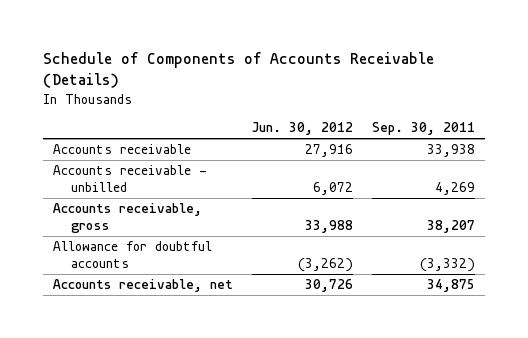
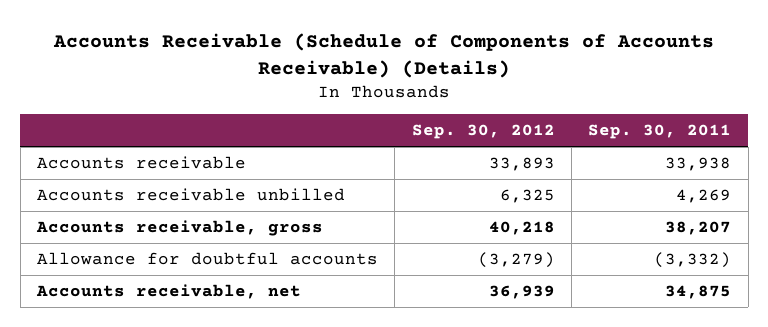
[43,52,435,89] Schedule of Components of Accounts Receivable (Details) -> [53,32,715,78] Accounts Receivable (Schedule of Components of Accounts Receivable) (Details)
[251,122,353,136] Jun. 30, 2012 -> none
none -> [411,124,555,140] Sep. 30, 2012
[53,165,208,192] Accounts receivable - unbilled -> [36,188,345,202] Accounts receivable unbilled

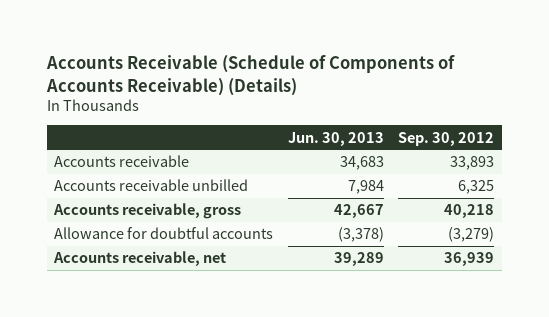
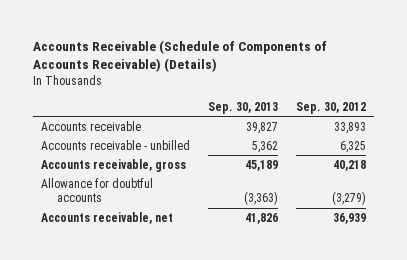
[287,131,384,146] Jun. 30, 2013 -> none
none -> [208,102,279,115] Sep. 30, 2013
[54,179,249,192] Accounts receivable unbilled -> [41,139,191,150] Accounts receivable - unbilled

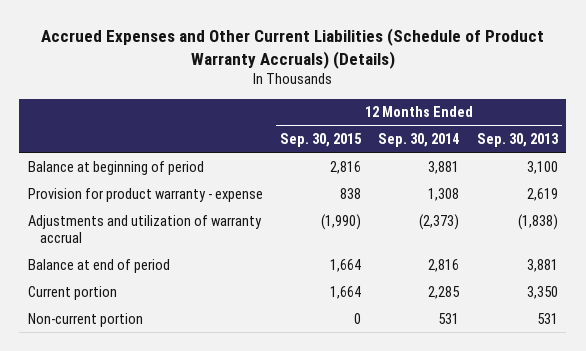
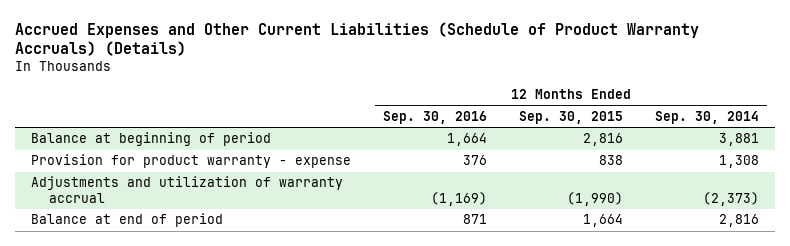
[476,133,559,148] Sep. 30, 2013 -> none
none -> [382,110,487,124] Sep. 30, 2016
[27,285,117,300] Current portion -> none
[27,312,143,327] Non-current portion -> none

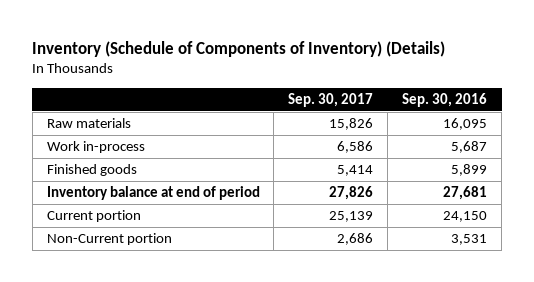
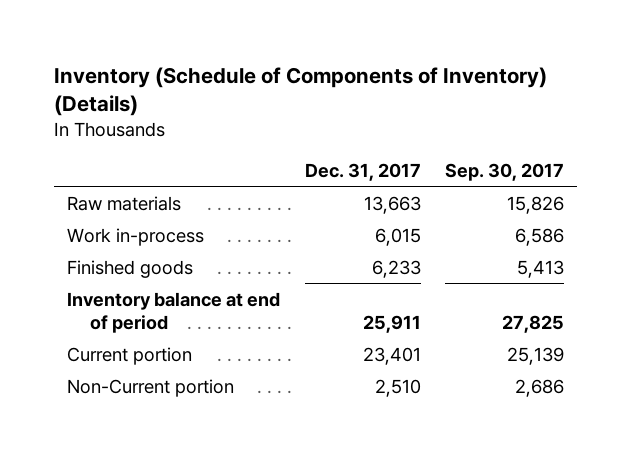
[402,92,488,107] Sep. 30, 2016 -> none
none -> [304,162,421,181] Dec. 31, 2017
[337,165,374,177] 5,414 -> [517,259,565,278] 5,413
[329,186,374,201] 27,826 -> [502,314,565,333] 27,825

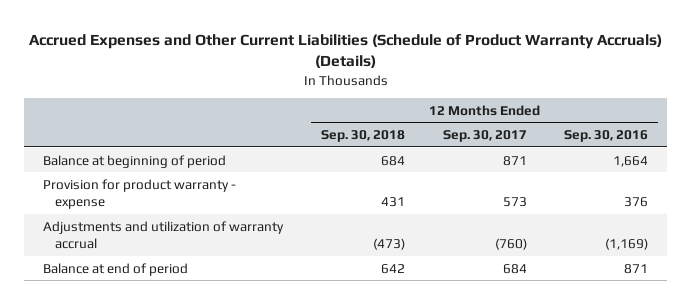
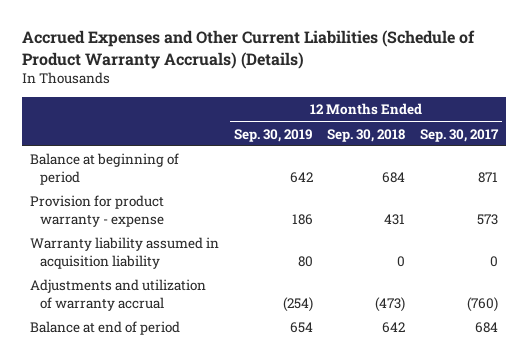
[564,130,649,143] Sep. 30, 2016 -> none
none -> [233,128,313,142] Sep. 30, 2019
none -> [29,237,219,269] Warranty liability assumed in acquisition liability

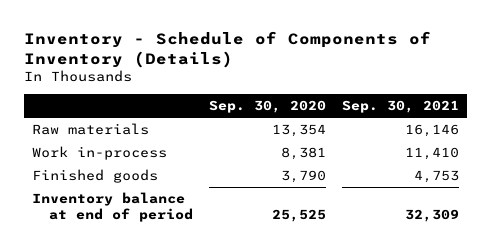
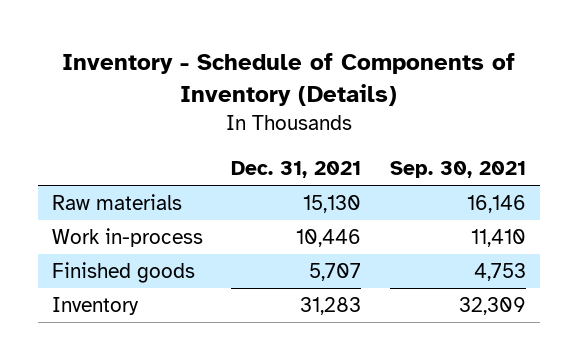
[208,100,326,114] Sep. 30, 2020 -> none
none -> [231,161,362,179] Dec. 31, 2021
[32,191,194,222] Inventory balance at end of period -> [51,297,139,316] Inventory

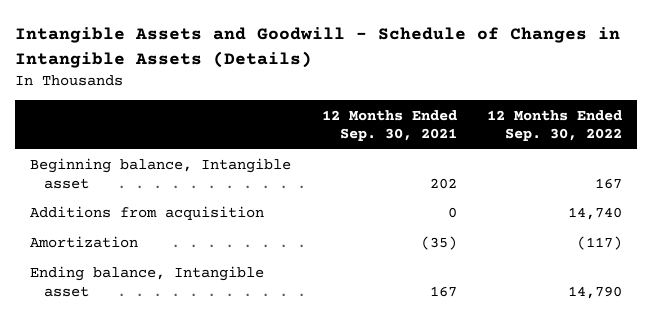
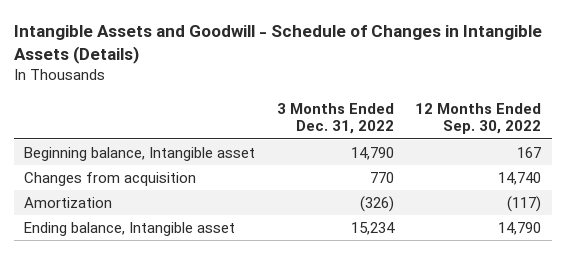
[321,109,457,142] 12 Months Ended Sep. 30, 2021 -> none
none -> [276,102,394,135] 3 Months Ended Dec. 31, 2022
[30,206,265,221] Additions from acquisition -> [24,172,197,187] Changes from acquisition

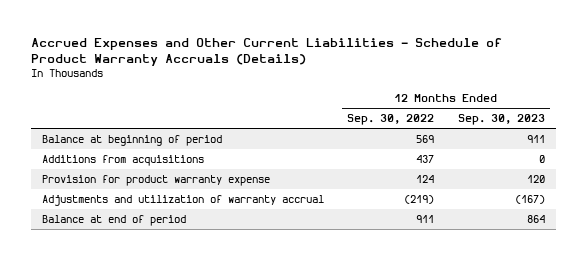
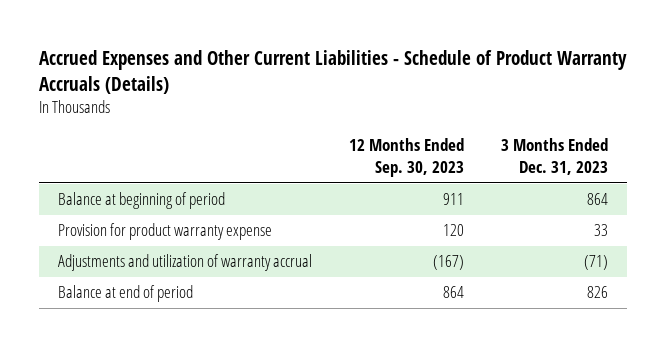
[347,114,435,126] Sep. 30, 2022 -> none
none -> [501,138,609,175] 3 Months Ended Dec. 31, 2023
[42,155,205,167] Additions from acquisitions -> none

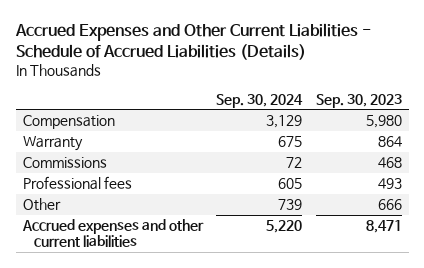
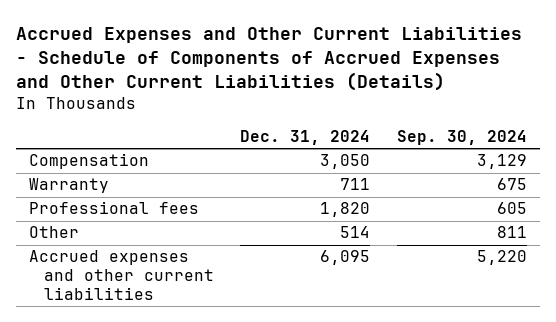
[14,23,371,61] Accrued Expenses and Other Current Liabilities - Schedule of Accrued Liabilities (Details) -> [16,27,523,92] Accrued Expenses and Other Current Liabilities - Schedule of Components of Accrued Expenses and Other Current Liabilities (Details)
[315,93,402,108] Sep. 30, 2023 -> none
none -> [240,129,371,145] Dec. 31, 2024
[22,157,107,169] Commissions -> none
[278,199,303,211] 739 -> [496,226,527,239] 811

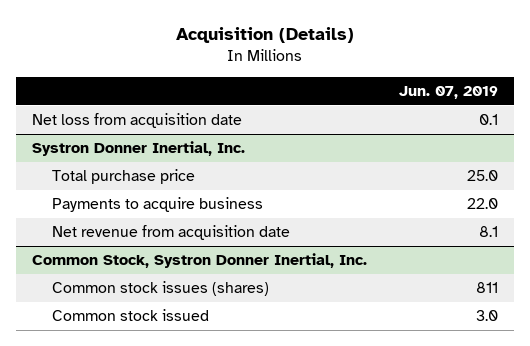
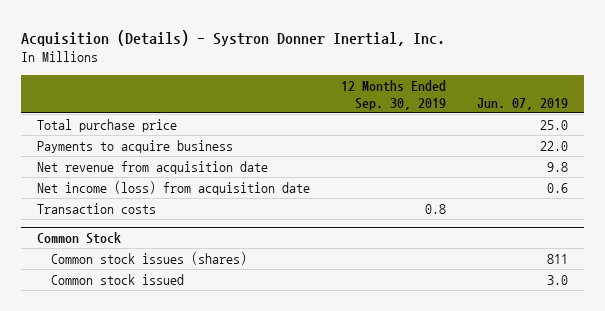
[175,27,354,44] Acquisition (Details) -> [21,29,446,46] Acquisition (Details) - Systron Donner Inertial, Inc.
none -> [341,80,447,111] 12 Months Ended Sep. 30, 2019
[31,113,242,129] Net loss from acquisition date -> none
[31,141,245,157] Systron Donner Inertial, Inc. -> none
[31,253,367,269] Common Stock, Systron Donner Inertial, Inc. -> none
[478,226,498,238] 8.1 -> [547,161,569,172] 9.8
none -> [36,180,310,195] Net income (loss) from acquisition date
none -> [36,202,156,214] Transaction costs
none -> [36,232,121,245] Common Stock

